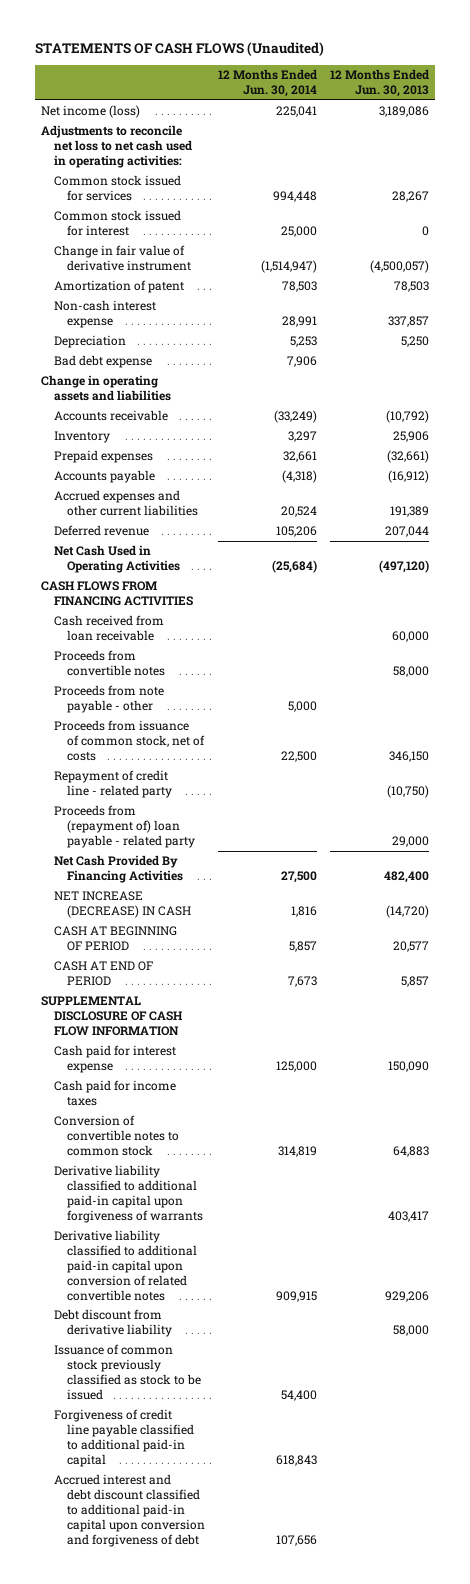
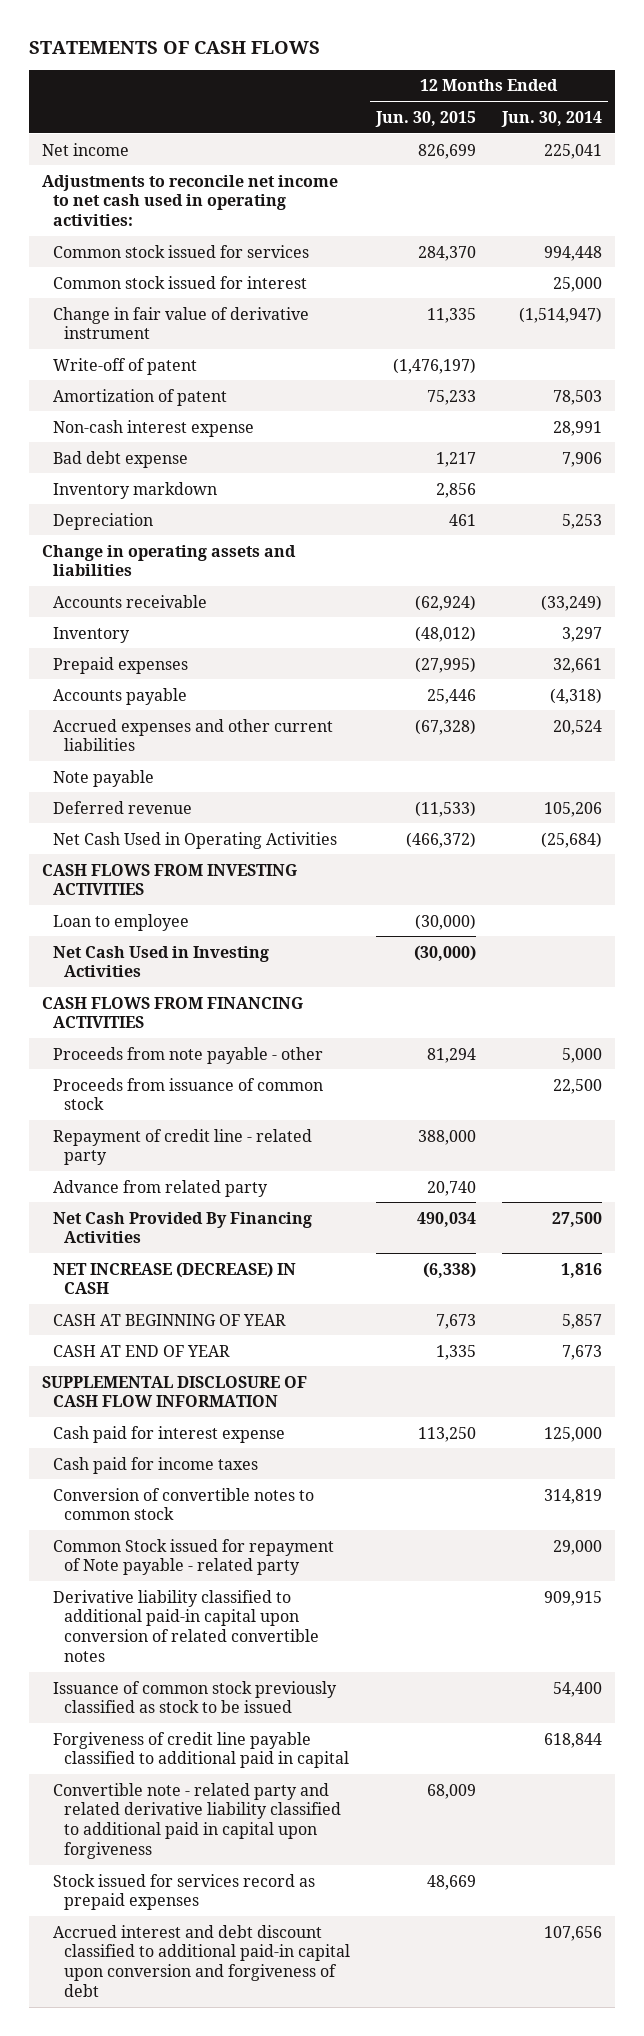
[34,41,324,56] STATEMENTS OF CASH FLOWS (Unaudited) -> [28,40,320,54] STATEMENTS OF CASH FLOWS
[329,68,429,97] 12 Months Ended Jun. 30, 2013 -> none
none -> [375,110,477,127] Jun. 30, 2015
[40,105,140,119] Net income (loss) -> [41,142,129,156] Net income
[40,125,193,168] Adjustments to reconcile net loss to net cash used in operating activities: -> [41,174,338,227] Adjustments to reconcile net income to net cash used in operating activities:
none -> [53,357,198,375] Write-off of patent
none -> [53,481,218,499] Inventory markdown
[54,335,127,349] Depreciation -> [53,512,154,530] Depreciation
none -> [53,769,155,787] Note payable
none -> [41,863,297,896] CASH FLOWS FROM INVESTING ACTIVITIES
none -> [53,913,190,931] Loan to employee
none -> [53,945,270,978] Net Cash Used in Investing Activities
[54,615,165,642] Cash received from loan receivable -> none
[54,650,166,677] Proceeds from convertible notes -> none
[54,720,206,761] Proceeds from issuance of common stock, net of costs -> [53,1077,324,1111] Proceeds from issuance of common stock
[54,805,196,848] Proceeds from (repayment of) loan payable - related party -> none
none -> [53,1179,269,1197] Advance from related party
[54,926,178,952] CASH AT BEGINNING OF PERIOD -> [53,1313,287,1326] CASH AT BEGINNING OF YEAR
[54,961,154,987] CASH AT END OF PERIOD -> [53,1344,231,1357] CASH AT END OF YEAR
[54,1165,204,1223] Derivative liability classified to additional paid-in capital upon forgiveness of warrants -> none
none -> [53,1538,335,1576] Common Stock issued for repayment of Note payable - related party
[54,1309,173,1338] Debt discount from derivative liability -> none
[54,1409,195,1467] Forgiveness of credit line payable classified to additional paid-in capital -> [53,1731,350,1769] Forgiveness of credit line payable classified to additional paid in capital
[275,1454,317,1466] 618,843 -> [543,1732,602,1748] 618,844
none -> [53,1782,342,1860] Convertible note - related party and related derivative liability classified to additional paid in capital upon forgiveness
none -> [53,1873,316,1911] Stock issued for services record as prepaid expenses

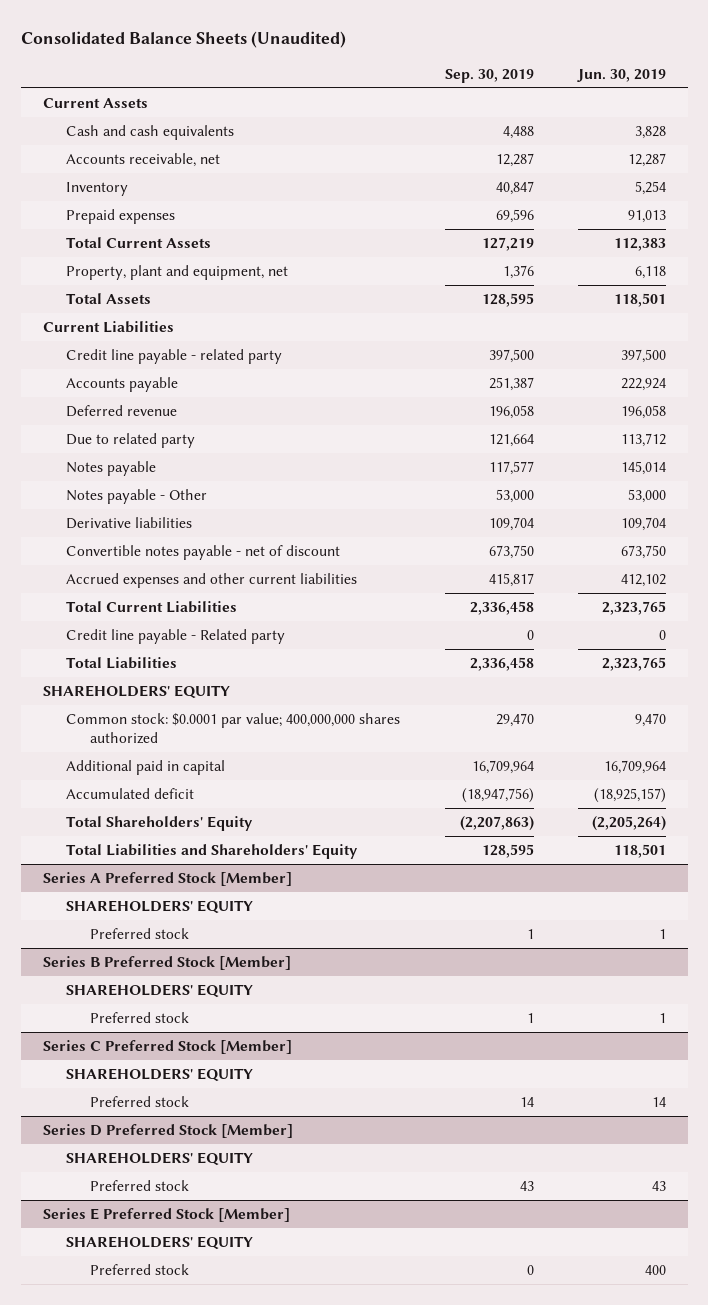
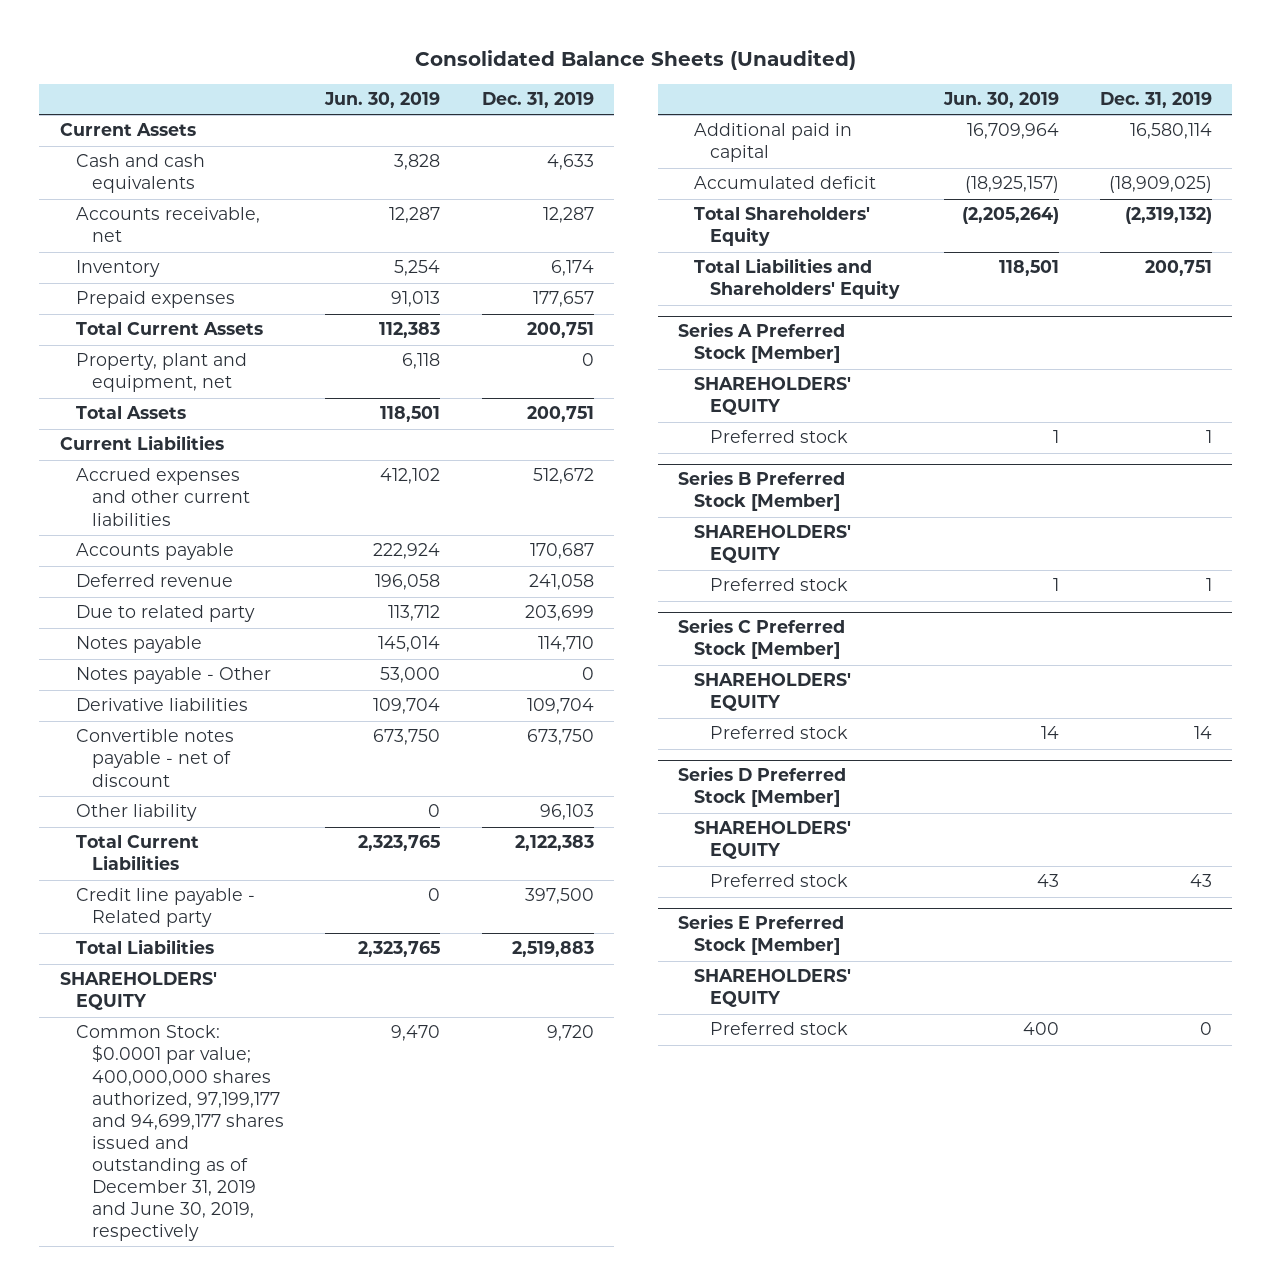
[444,68,534,83] Sep. 30, 2019 -> none
none -> [481,91,594,108] Dec. 31, 2019
[66,349,283,365] Credit line payable - related party -> none
[66,573,358,589] Accrued expenses and other current liabilities -> [76,468,251,526] Accrued expenses and other current liabilities
none -> [76,804,198,822] Other liability
[66,713,401,744] Common stock: $0.0001 par value; 400,000,000 shares authorized -> [76,1025,285,1242] Common Stock: $0.0001 par value; 400,000,000 shares authorized, 97,199,177 and 94,699,177 shares issued and outstanding as of December 31, 2019 and June 30, 2019, respectively

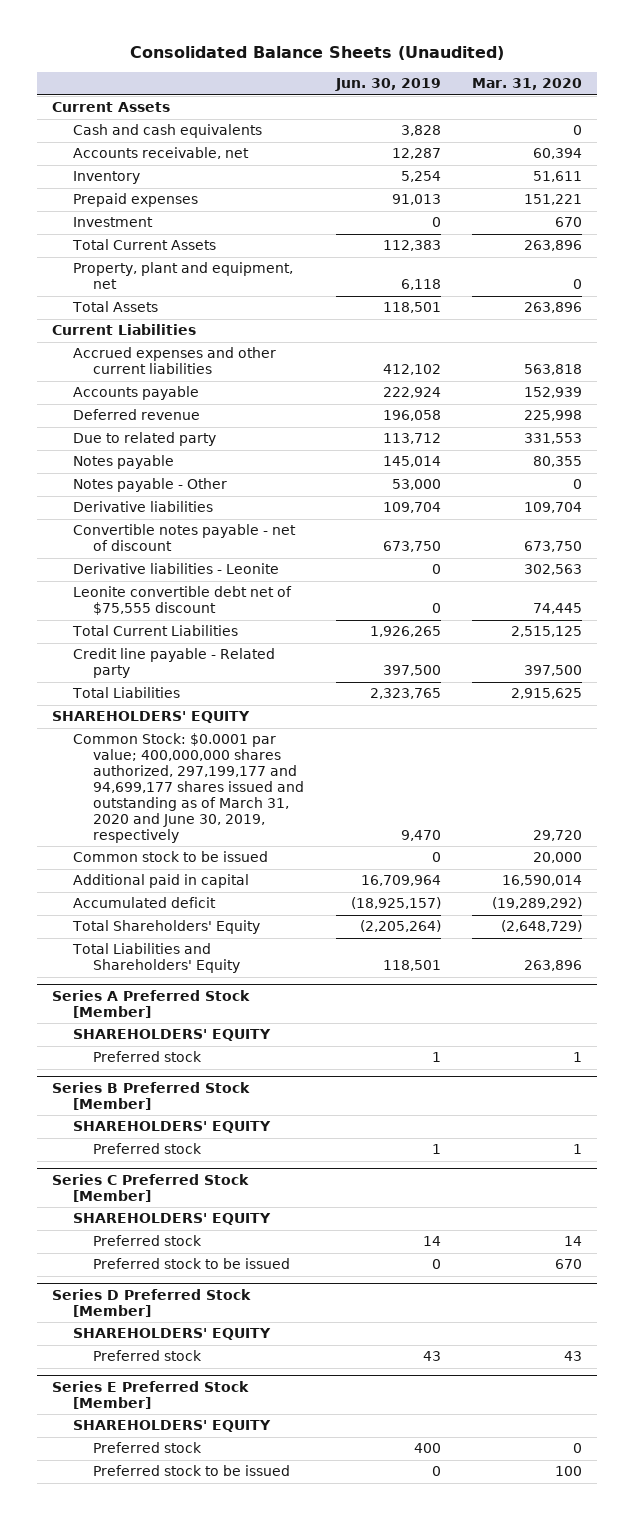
[481,91,594,108] Dec. 31, 2019 -> none
none -> [471,78,582,91] Mar. 31, 2020
none -> [72,217,153,228] Investment
[76,804,198,822] Other liability -> none
none -> [72,563,279,575] Derivative liabilities - Leonite
none -> [72,586,292,616] Leonite convertible debt net of $75,555 discount
[358,835,441,852] 2,323,765 -> [369,626,441,638] 1,926,265
[428,888,441,902] 0 -> [382,665,441,677] 397,500
[76,1025,285,1242] Common Stock: $0.0001 par value; 400,000,000 shares authorized, 97,199,177 and 94,699,177 shares issued and outstanding as of December 31, 2019 and June 30, 2019, respectively -> [72,733,305,843] Common Stock: $0.0001 par value; 400,000,000 shares authorized, 297,199,177 and 94,699,177 shares issued and outstanding as of March 31, 2020 and June 30, 2019, respectively
none -> [72,851,268,863] Common stock to be issued
none -> [93,1258,291,1270] Preferred stock to be issued
none -> [93,1465,291,1477] Preferred stock to be issued

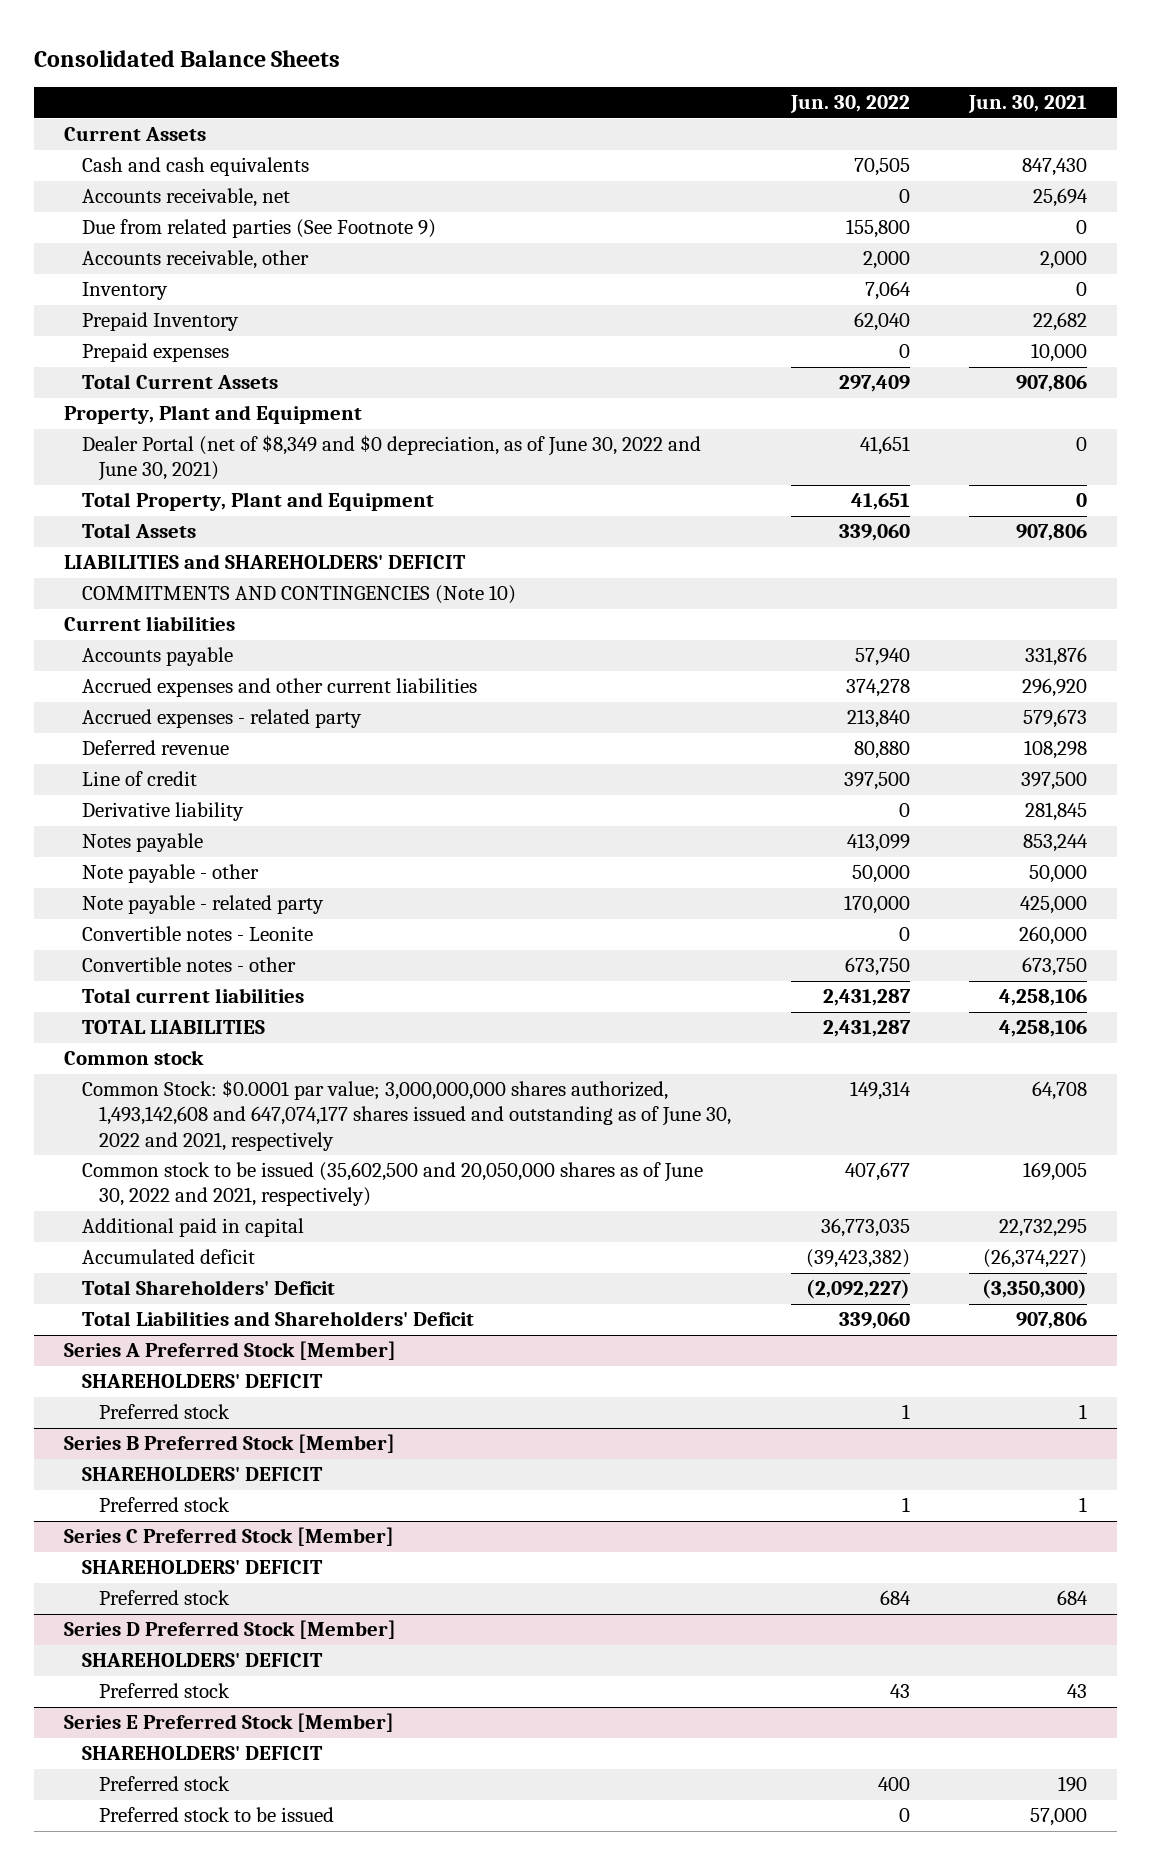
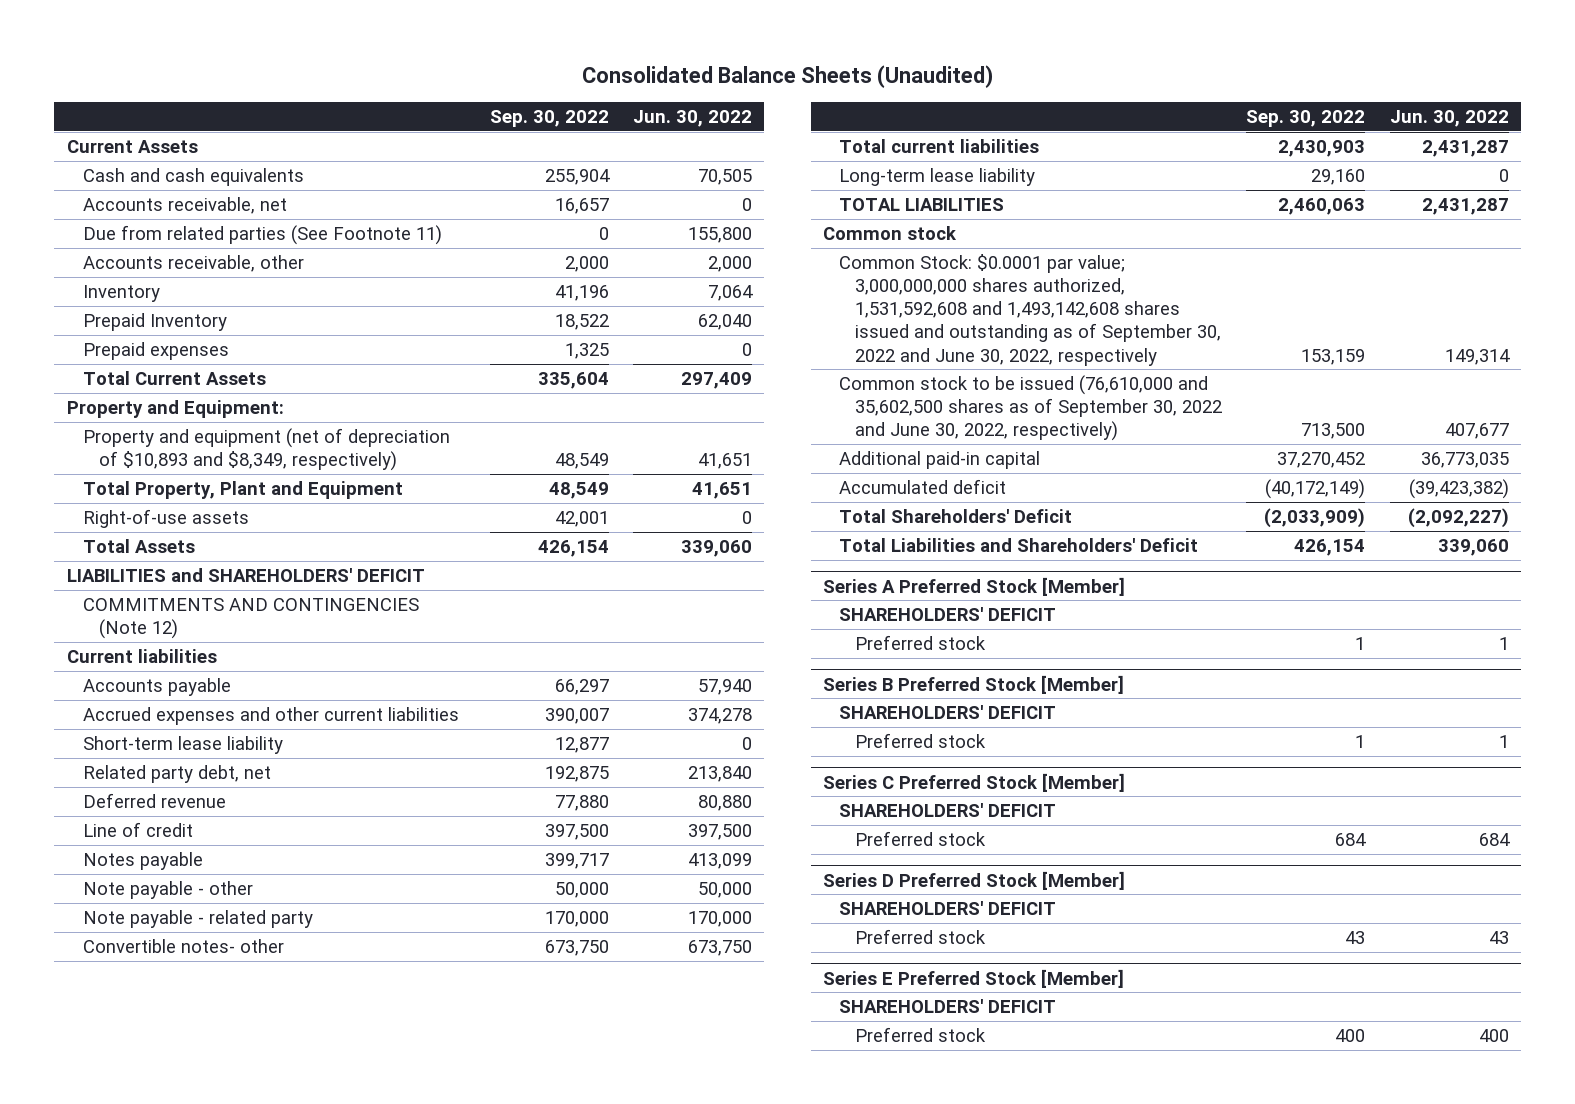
[34,49,341,67] Consolidated Balance Sheets -> [581,65,993,89] Consolidated Balance Sheets (Unaudited)
[967,95,1087,114] Jun. 30, 2021 -> none
none -> [490,109,610,127] Sep. 30, 2022
[81,219,436,239] Due from related parties (See Footnote 9) -> [82,224,442,245] Due from related parties (See Footnote 11)
[64,405,363,425] Property, Plant and Equipment -> [66,399,284,418] Property and Equipment:
[81,435,701,482] Dealer Portal (net of $8,349 and $0 depreciation, as of June 30, 2022 and June 30, 2021) -> [82,427,450,472] Property and equipment (net of depreciation of $10,893 and $8,349, respectively)
none -> [82,508,249,528] Right-of-use assets
[81,585,516,605] COMMITMENTS AND CONTINGENCIES (Note 10) -> [82,597,419,640] COMMITMENTS AND CONTINGENCIES (Note 12)
none -> [82,735,283,754] Short-term lease liability
[81,709,362,729] Accrued expenses - related party -> [82,764,271,783] Related party debt, net
[81,802,244,822] Derivative liability -> none
[81,926,313,942] Convertible notes - Leonite -> none
[81,957,296,973] Convertible notes - other -> [82,938,284,953] Convertible notes- other
none -> [839,167,1036,186] Long-term lease liability
[81,1080,732,1151] Common Stock: $0.0001 par value; 3,000,000,000 shares authorized, 1,493,142,608 and 647,074,177 shares issued and outstanding as of June 30, 2022 and 2021, respectively -> [839,253,1222,366] Common Stock: $0.0001 par value; 3,000,000,000 shares authorized, 1,531,592,608 and 1,493,142,608 shares issued and outstanding as of September 30, 2022 and June 30, 2022, respectively
[81,1162,703,1207] Common stock to be issued (35,602,500 and 20,050,000 shares as of June 30, 2022 and 2021, respectively) -> [839,374,1223,442] Common stock to be issued (76,610,000 and 35,602,500 shares as of September 30, 2022 and June 30, 2022, respectively)
[81,1218,304,1238] Additional paid in capital -> [839,450,1041,469] Additional paid-in capital
[99,1807,335,1823] Preferred stock to be issued -> none

